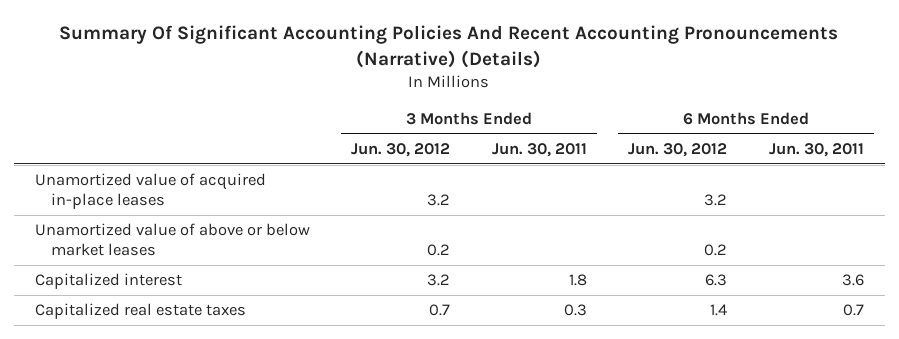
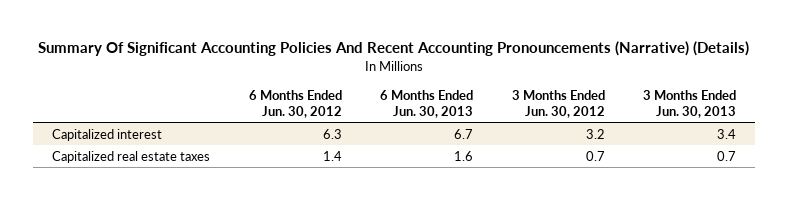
[491,142,587,157] Jun. 30, 2011 -> none
[768,142,864,157] Jun. 30, 2011 -> none
none -> [380,89,474,118] 6 Months Ended Jun. 30, 2013
none -> [642,89,736,118] 3 Months Ended Jun. 30, 2013
[34,173,266,210] Unamortized value of acquired in-place leases -> none
[34,223,310,257] Unamortized value of above or below market leases -> none

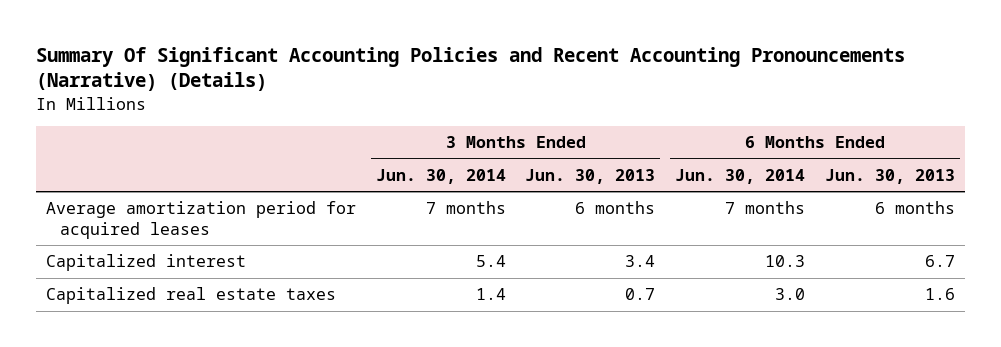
[38,41,750,57] Summary Of Significant Accounting Policies And Recent Accounting Pronouncements (Narrative) (Details) -> [36,46,906,92] Summary Of Significant Accounting Policies and Recent Accounting Pronouncements (Narrative) (Details)
[248,89,342,118] 6 Months Ended Jun. 30, 2012 -> none
[511,89,605,118] 3 Months Ended Jun. 30, 2012 -> none
none -> [375,168,506,184] Jun. 30, 2014
none -> [675,168,806,184] Jun. 30, 2014
none -> [45,201,356,240] Average amortization period for acquired leases

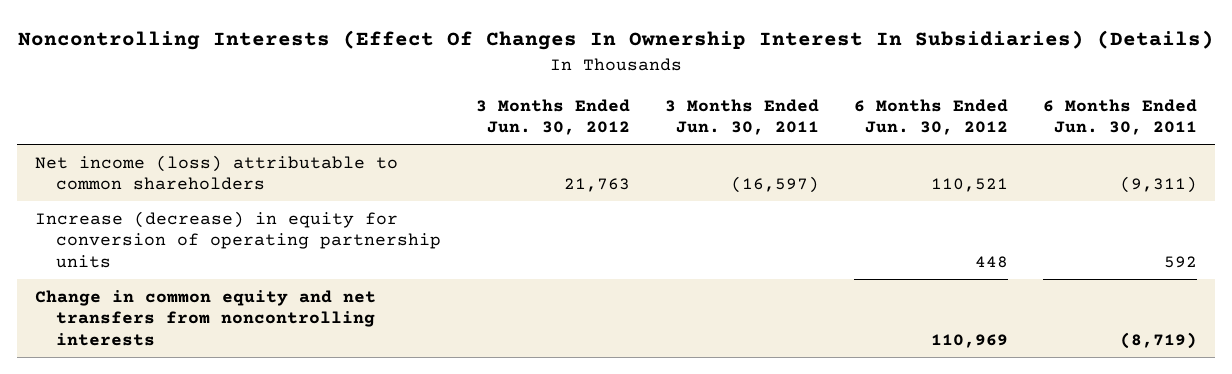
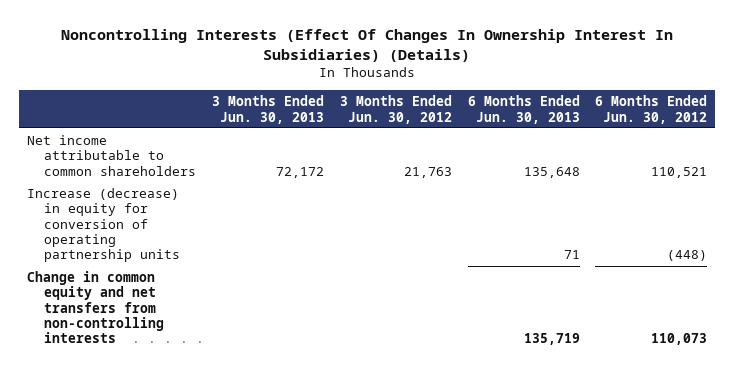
[665,98,820,136] 3 Months Ended Jun. 30, 2011 -> none
[1043,98,1198,136] 6 Months Ended Jun. 30, 2011 -> none
none -> [211,95,324,124] 3 Months Ended Jun. 30, 2013
none -> [467,95,580,124] 6 Months Ended Jun. 30, 2013
[34,154,398,191] Net income (loss) attributable to common shareholders -> [27,134,197,176] Net income attributable to common shareholders
[975,255,1009,268] 448 -> [667,250,708,262] (448)
[34,289,376,346] Change in common equity and net transfers from noncontrolling interests -> [27,270,165,344] Change in common equity and net transfers from non-controlling interests
[931,333,1009,348] 110,969 -> [651,333,708,346] 110,073

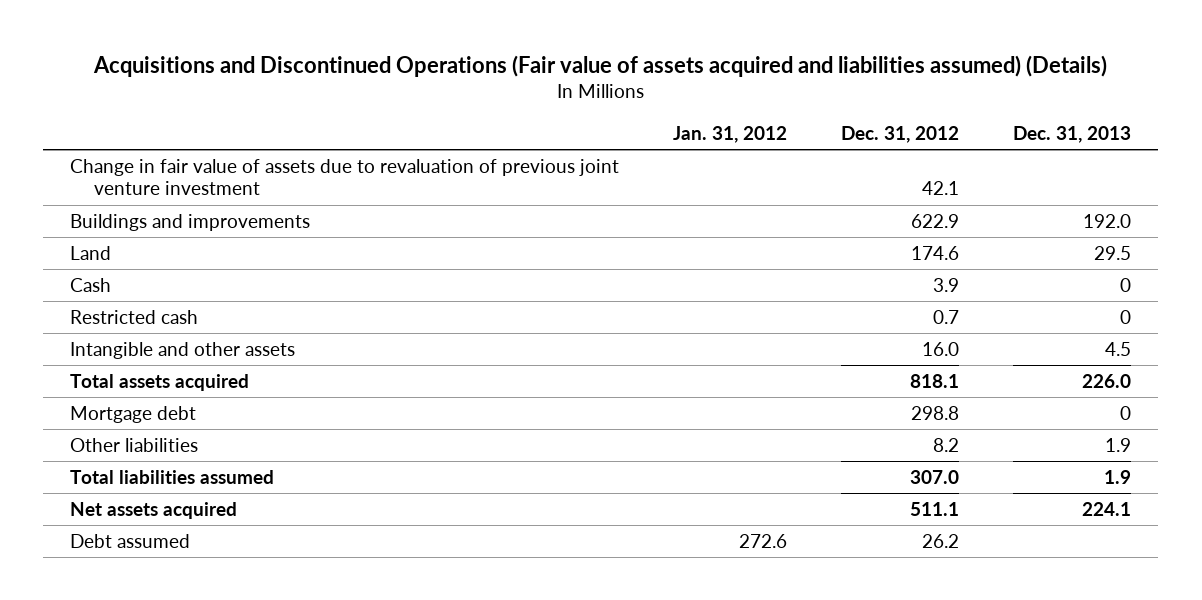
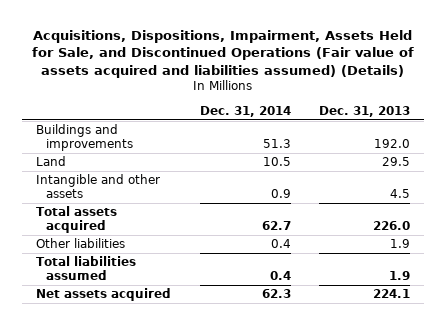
[92,54,1107,77] Acquisitions and Discontinued Operations (Fair value of assets acquired and liabilities assumed) (Details) -> [32,29,415,78] Acquisitions, Dispositions, Impairment, Assets Held for Sale, and Discontinued Operations (Fair value of assets acquired and liabilities assumed) (Details)
[673,125,788,143] Jan. 31, 2012 -> none
[841,125,960,143] Dec. 31, 2012 -> none
none -> [199,105,291,117] Dec. 31, 2014
[70,158,620,196] Change in fair value of assets due to revaluation of previous joint venture investment -> none
[70,277,112,292] Cash -> none
[70,309,199,324] Restricted cash -> none
[70,405,197,423] Mortgage debt -> none
[70,533,191,548] Debt assumed -> none

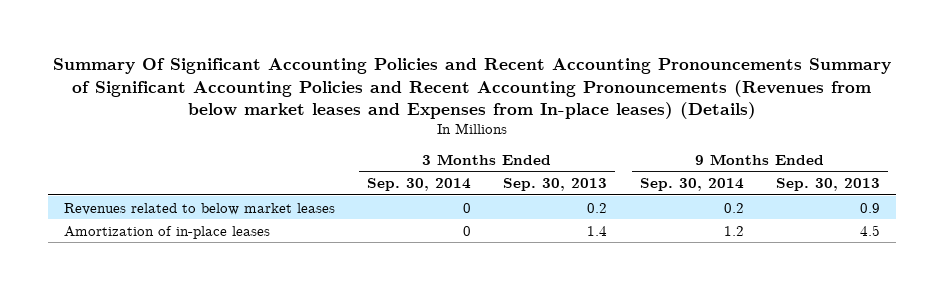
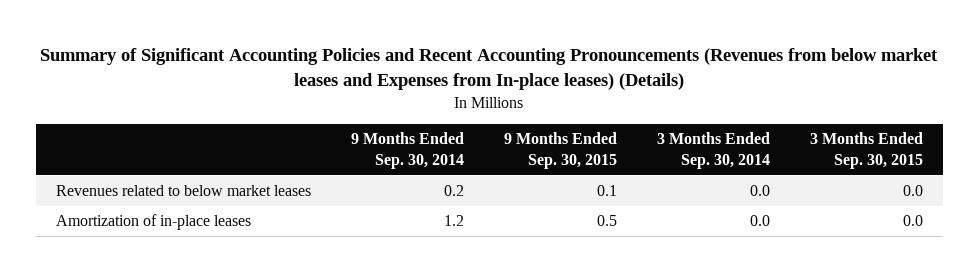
[52,58,891,119] Summary Of Significant Accounting Policies and Recent Accounting Pronouncements Summary of Significant Accounting Policies and Recent Accounting Pronouncements (Revenues from below market leases and Expenses from In-place leases) (Details) -> [40,47,939,91] Summary of Significant Accounting Policies and Recent Accounting Pronouncements (Revenues from below market leases and Expenses from In-place leases) (Details)
[503,178,608,192] Sep. 30, 2013 -> none
[775,178,880,192] Sep. 30, 2013 -> none
none -> [503,132,617,169] 9 Months Ended Sep. 30, 2015
none -> [810,132,924,169] 3 Months Ended Sep. 30, 2015
[463,202,472,213] 0 -> [750,185,771,197] 0.0
[463,225,472,236] 0 -> [750,215,771,227] 0.0

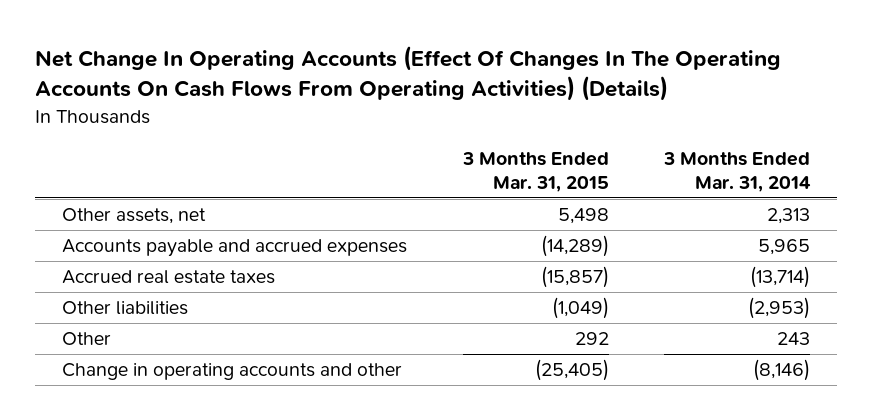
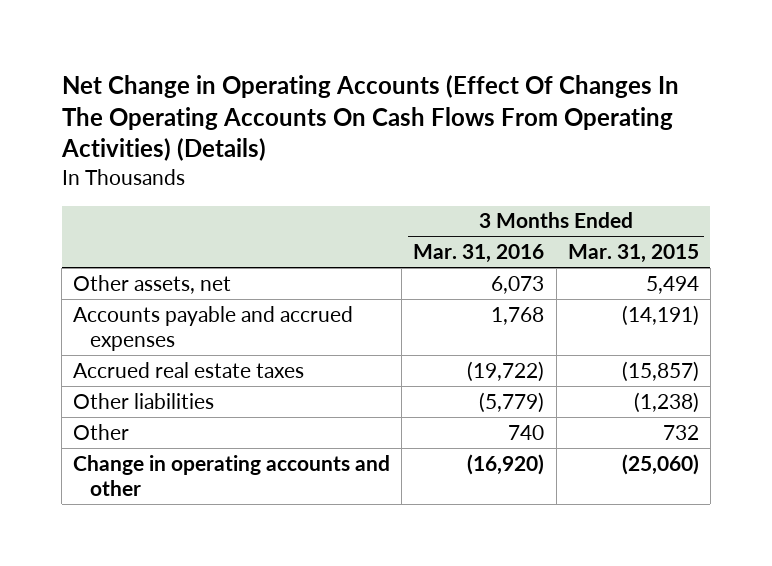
[34,45,781,102] Net Change In Operating Accounts (Effect Of Changes In The Operating Accounts On Cash Flows From Operating Activities) (Details) -> [60,74,679,162] Net Change in Operating Accounts (Effect Of Changes In The Operating Accounts On Cash Flows From Operating Activities) (Details)
[662,151,811,192] 3 Months Ended Mar. 31, 2014 -> none
none -> [413,244,545,264] Mar. 31, 2016
[557,208,609,225] 5,498 -> [645,275,699,294] 5,494
[540,235,609,258] (14,289) -> [621,304,699,326] (14,191)
[551,297,609,320] (1,049) -> [633,391,699,413] (1,238)
[574,332,609,346] 292 -> [662,424,699,440] 732
[534,359,609,382] (25,405) -> [621,453,699,475] (25,060)

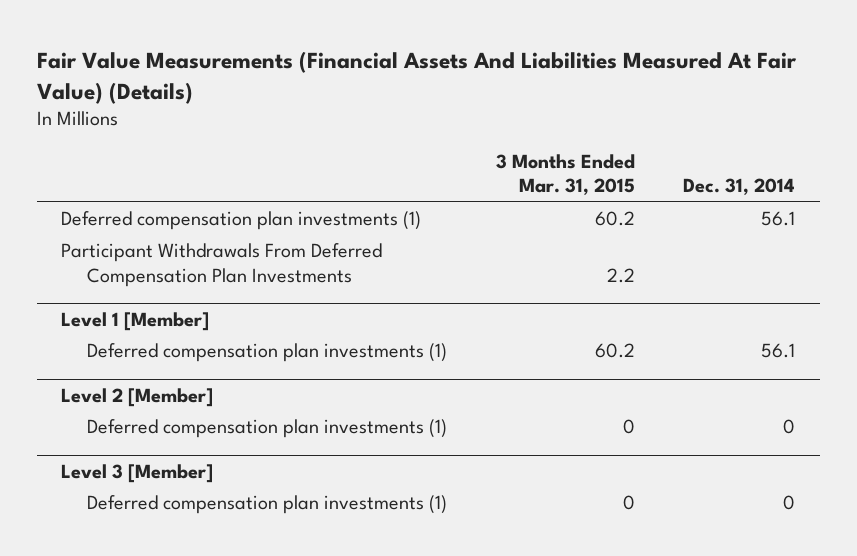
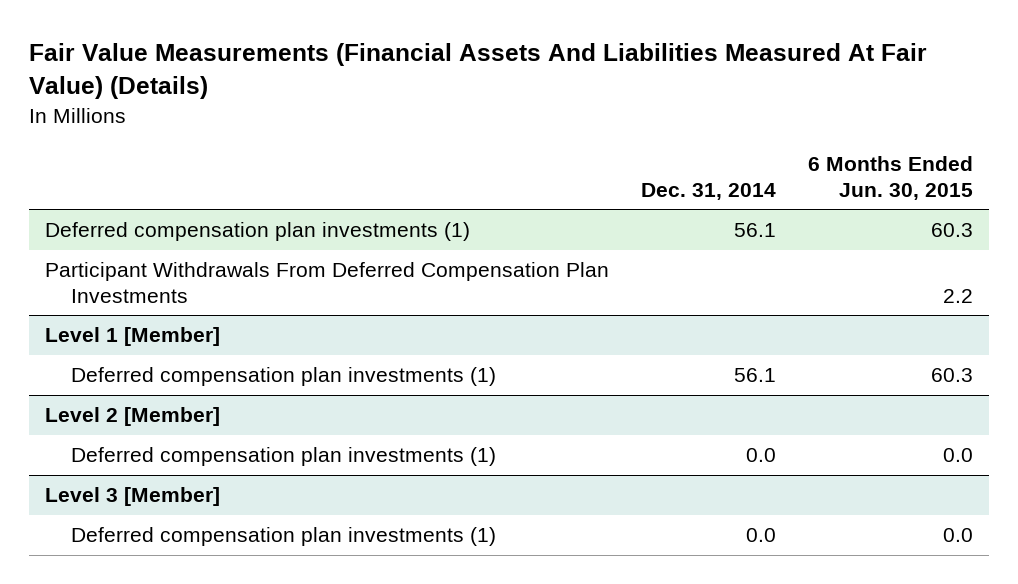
[495,153,635,196] 3 Months Ended Mar. 31, 2015 -> none
none -> [808,156,974,200] 6 Months Ended Jun. 30, 2015
[783,419,796,435] 0 -> [746,448,777,463] 0.0
[783,495,796,511] 0 -> [746,528,777,543] 0.0

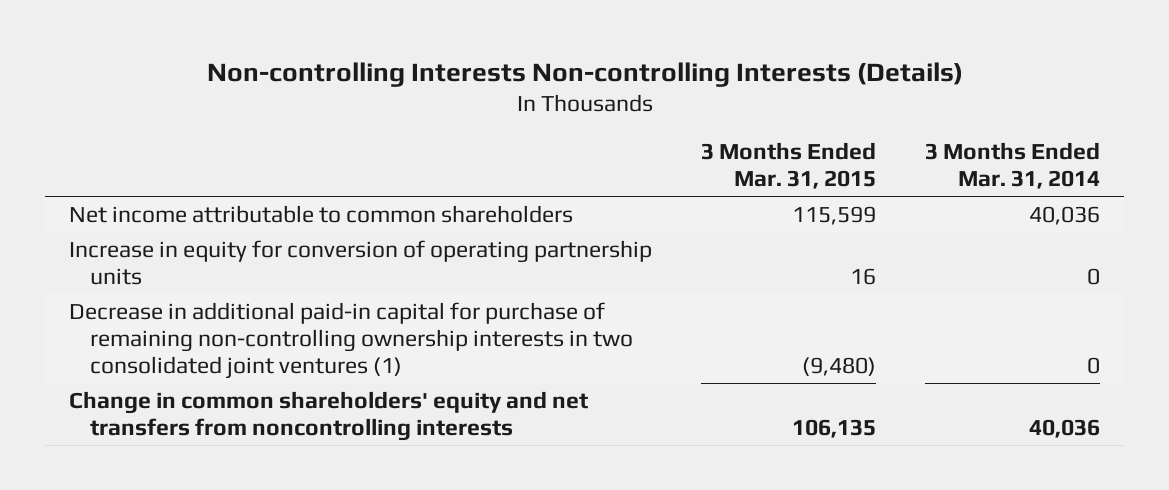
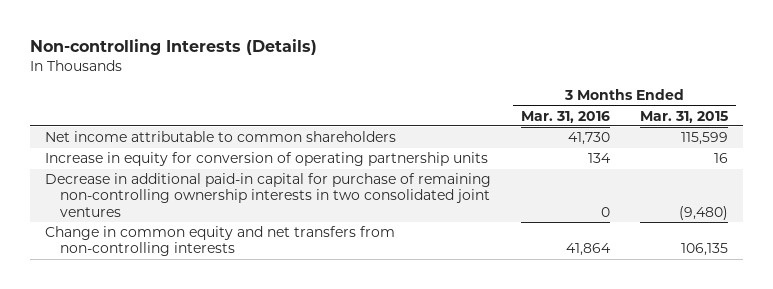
[206,61,963,87] Non-controlling Interests Non-controlling Interests (Details) -> [29,38,317,55] Non-controlling Interests (Details)
[924,142,1100,190] 3 Months Ended Mar. 31, 2014 -> none
none -> [520,110,610,123] Mar. 31, 2016
[69,301,633,380] Decrease in additional paid-in capital for purchase of remaining non-controlling ownership interests in two consolidated joint ventures (1) -> [44,173,491,217] Decrease in additional paid-in capital for purchase of remaining non-controlling ownership interests in two consolidated joint ventures
[69,390,589,441] Change in common shareholders' equity and net transfers from noncontrolling interests -> [44,226,395,257] Change in common equity and net transfers from non-controlling interests

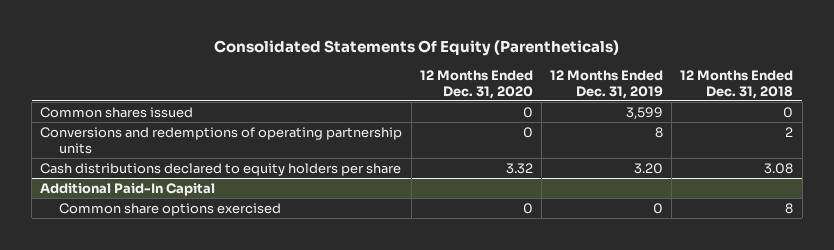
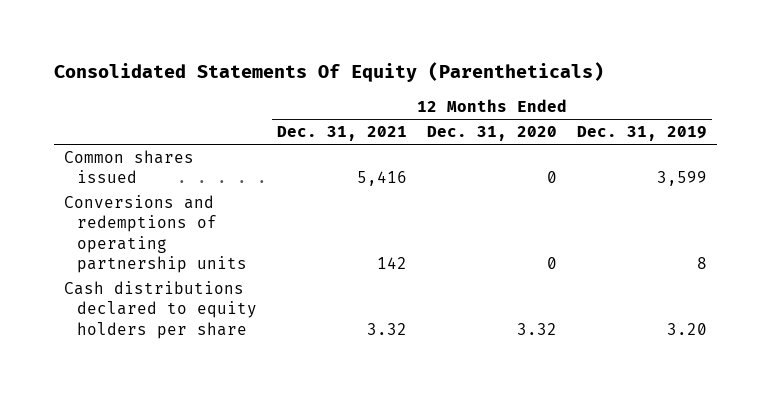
[680,69,794,99] 12 Months Ended Dec. 31, 2018 -> none
none -> [276,126,407,142] Dec. 31, 2021
[40,182,216,196] Additional Paid-In Capital -> none
[58,202,281,216] Common share options exercised -> none

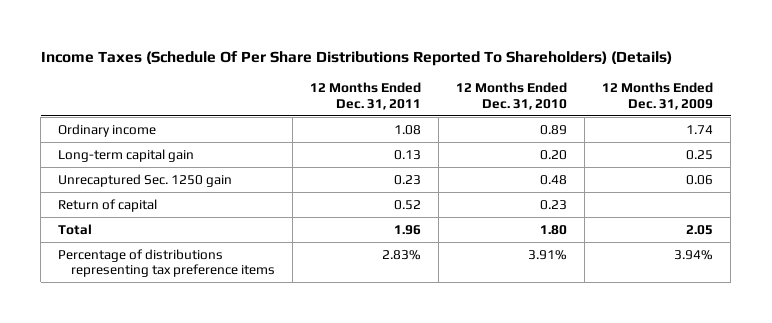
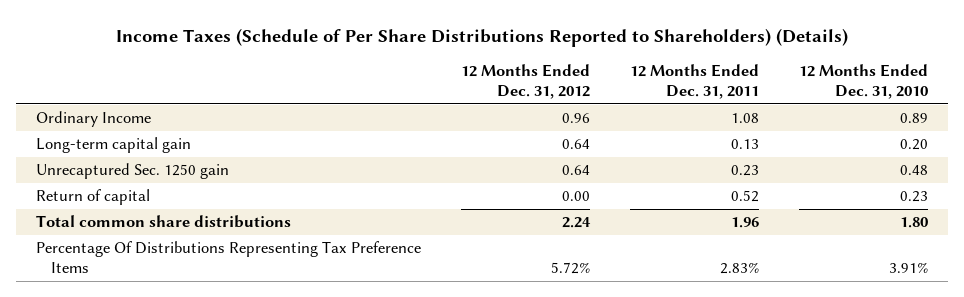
[40,50,672,66] Income Taxes (Schedule Of Per Share Distributions Reported To Shareholders) (Details) -> [116,27,849,47] Income Taxes (Schedule of Per Share Distributions Reported to Shareholders) (Details)
[602,82,714,110] 12 Months Ended Dec. 31, 2009 -> none
none -> [461,64,591,100] 12 Months Ended Dec. 31, 2012
[58,123,157,137] Ordinary income -> [36,111,152,128] Ordinary Income
[58,223,93,235] Total -> [36,215,292,229] Total common share distributions
[58,248,276,278] Percentage of distributions representing tax preference items -> [36,241,422,274] Percentage Of Distributions Representing Tax Preference Items

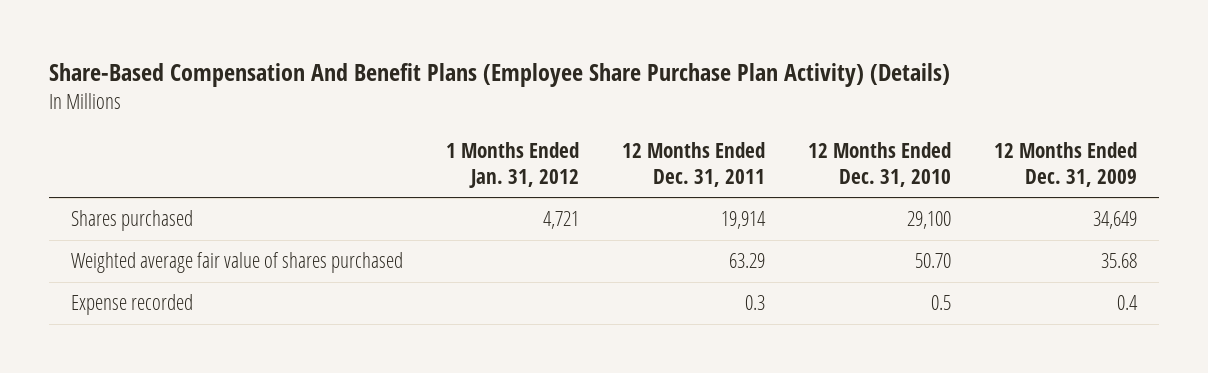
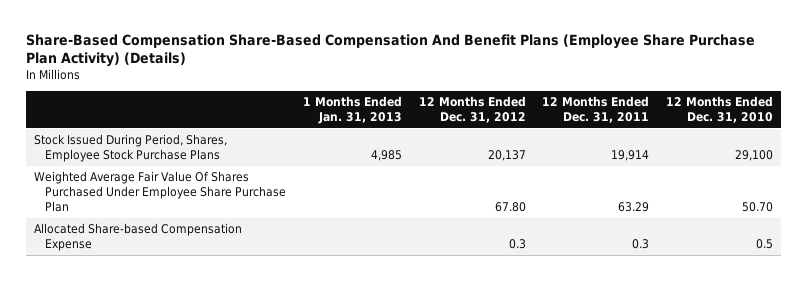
[49,63,951,88] Share-Based Compensation And Benefit Plans (Employee Share Purchase Plan Activity) (Details) -> [26,33,756,68] Share-Based Compensation Share-Based Compensation And Benefit Plans (Employee Share Purchase Plan Activity) (Details)
[445,142,579,188] 1 Months Ended Jan. 31, 2012 -> none
[994,142,1138,187] 12 Months Ended Dec. 31, 2009 -> none
none -> [303,96,403,125] 1 Months Ended Jan. 31, 2013
none -> [418,96,526,124] 12 Months Ended Dec. 31, 2012
[70,210,193,232] Shares purchased -> [34,134,228,163] Stock Issued During Period, Shares, Employee Stock Purchase Plans
[70,252,403,274] Weighted average fair value of shares purchased -> [34,171,287,213] Weighted Average Fair Value Of Shares Purchased Under Employee Share Purchase Plan
[70,294,193,316] Expense recorded -> [34,223,243,252] Allocated Share-based Compensation Expense

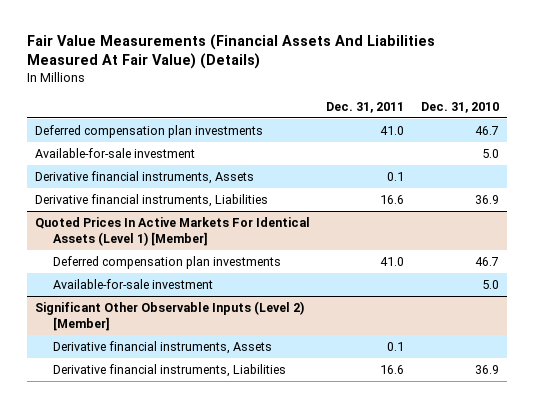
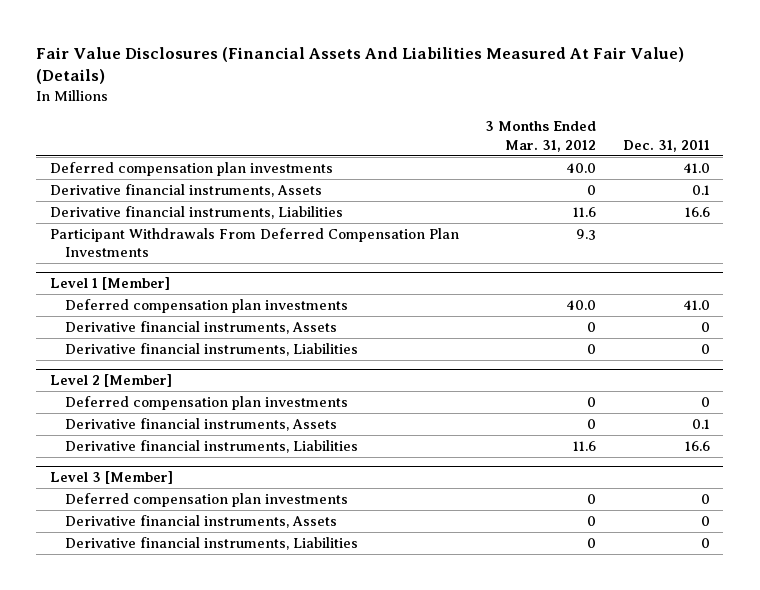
[26,33,435,70] Fair Value Measurements (Financial Assets And Liabilities Measured At Fair Value) (Details) -> [36,46,685,85] Fair Value Disclosures (Financial Assets And Liabilities Measured At Fair Value) (Details)
[420,101,499,113] Dec. 31, 2010 -> none
none -> [485,121,597,152] 3 Months Ended Mar. 31, 2012
[34,148,195,159] Available-for-sale investment -> none
[34,217,310,246] Quoted Prices In Active Markets For Identical Assets (Level 1) [Member] -> none
none -> [49,228,459,258] Participant Withdrawals From Deferred Compensation Plan Investments
none -> [49,277,170,291] Level 1 [Member]
[52,279,213,290] Available-for-sale investment -> none
[34,301,304,331] Significant Other Observable Inputs (Level 2) [Member] -> none
none -> [64,321,337,335] Derivative financial instruments, Assets
none -> [64,343,358,357] Derivative financial instruments, Liabilities
none -> [49,374,172,388] Level 2 [Member]
none -> [64,396,348,411] Deferred compensation plan investments
none -> [49,471,173,485] Level 3 [Member]
none -> [64,493,348,508] Deferred compensation plan investments
none -> [64,515,337,529] Derivative financial instruments, Assets
none -> [64,537,358,551] Derivative financial instruments, Liabilities

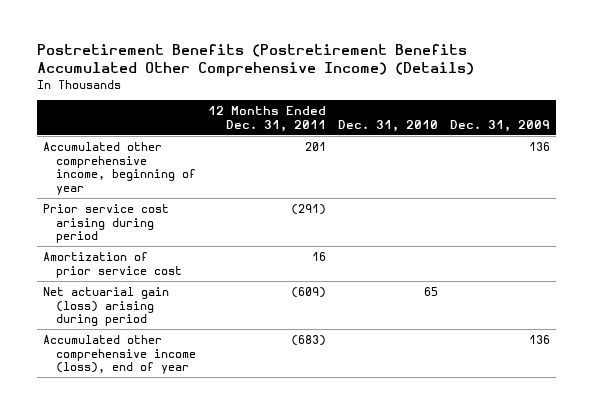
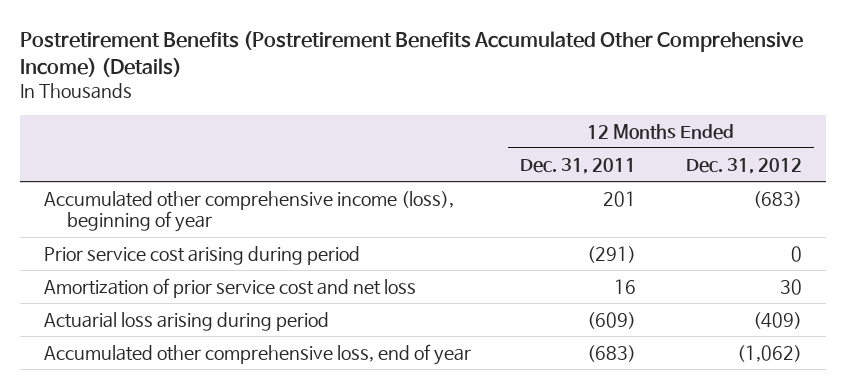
[338,119,439,132] Dec. 31, 2010 -> none
[449,119,550,132] Dec. 31, 2009 -> none
none -> [685,157,802,174] Dec. 31, 2012
[43,142,197,195] Accumulated other comprehensive income, beginning of year -> [44,190,455,233] Accumulated other comprehensive income (loss), beginning of year
[43,252,183,278] Amortization of prior service cost -> [44,277,417,298] Amortization of prior service cost and net loss
[43,287,170,327] Net actuarial gain (loss) arising during period -> [44,311,330,331] Actuarial loss arising during period
[43,335,197,375] Accumulated other comprehensive income (loss), end of year -> [44,343,472,365] Accumulated other comprehensive loss, end of year

